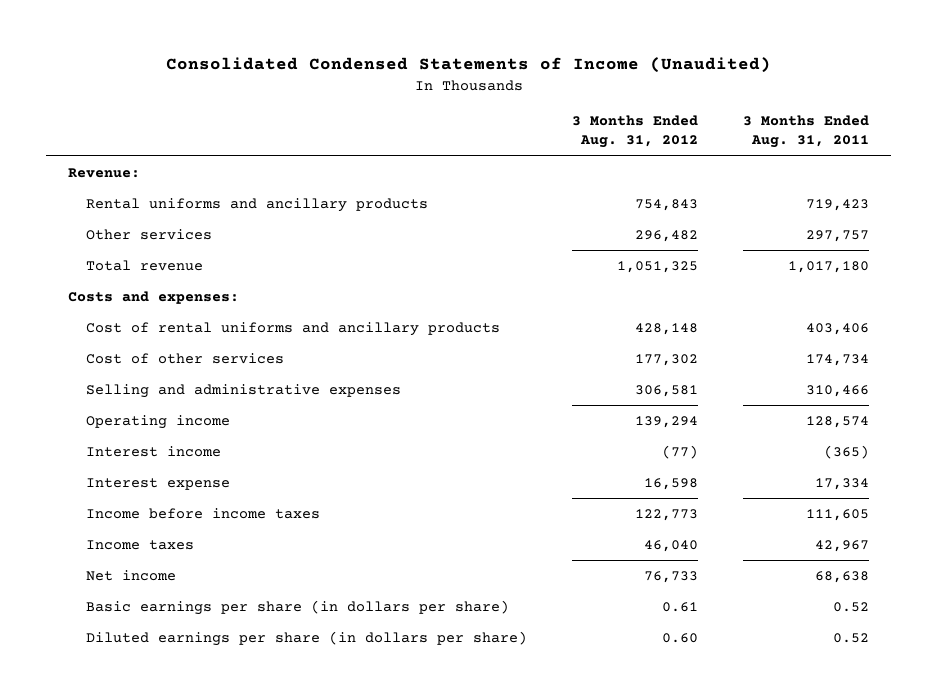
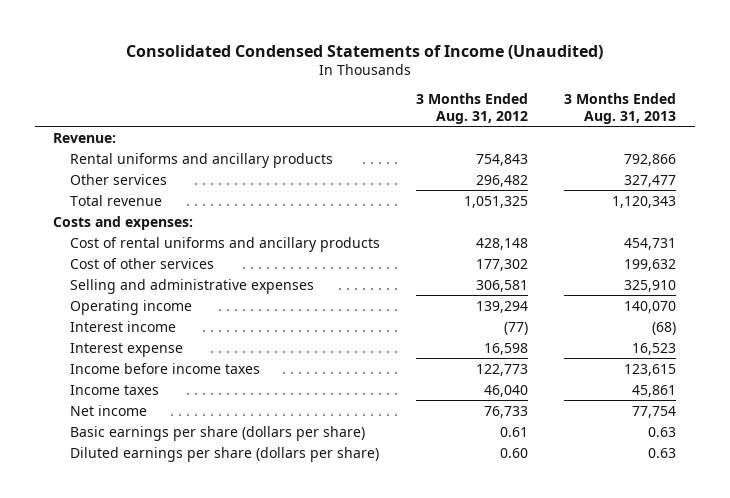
[743,115,870,149] 3 Months Ended Aug. 31, 2011 -> none
none -> [564,93,677,124] 3 Months Ended Aug. 31, 2013
[86,600,510,616] Basic earnings per share (in dollars per share) -> [69,425,365,441] Basic earnings per share (dollars per share)
[86,631,528,647] Diluted earnings per share (in dollars per share) -> [69,446,379,462] Diluted earnings per share (dollars per share)

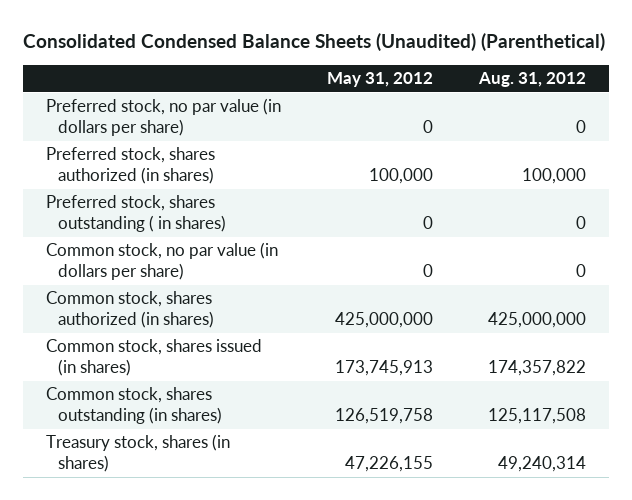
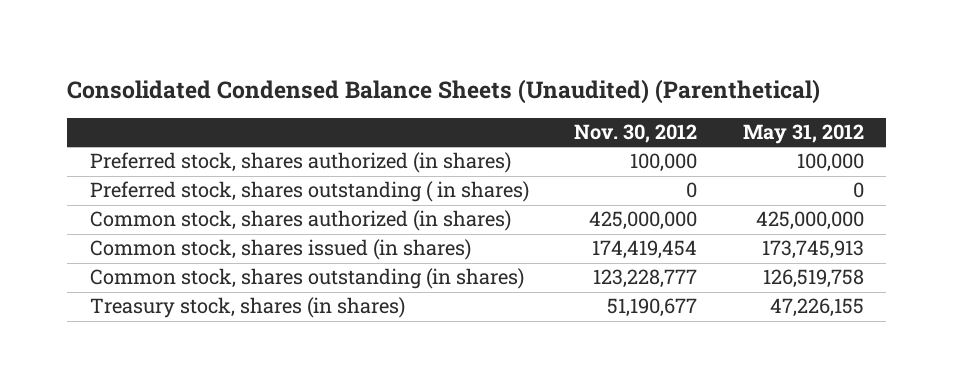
[478,72,587,88] Aug. 31, 2012 -> none
none -> [574,124,698,144] Nov. 30, 2012
[45,98,281,137] Preferred stock, no par value (in dollars per share) -> none
[45,242,278,281] Common stock, no par value (in dollars per share) -> none

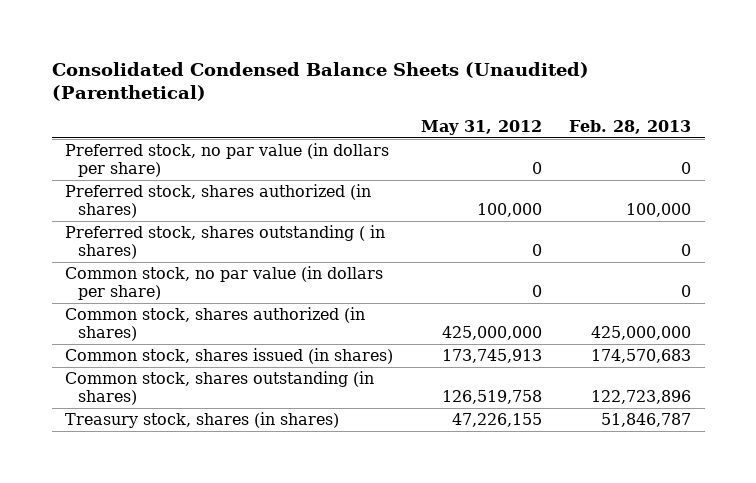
[574,124,698,144] Nov. 30, 2012 -> none
none -> [568,119,691,134] Feb. 28, 2013
none -> [65,143,390,177] Preferred stock, no par value (in dollars per share)
none -> [65,266,384,300] Common stock, no par value (in dollars per share)

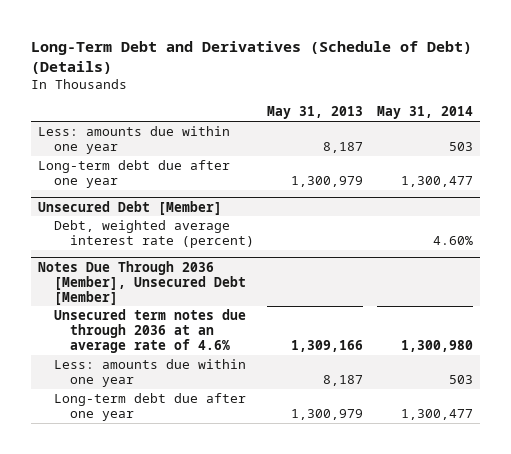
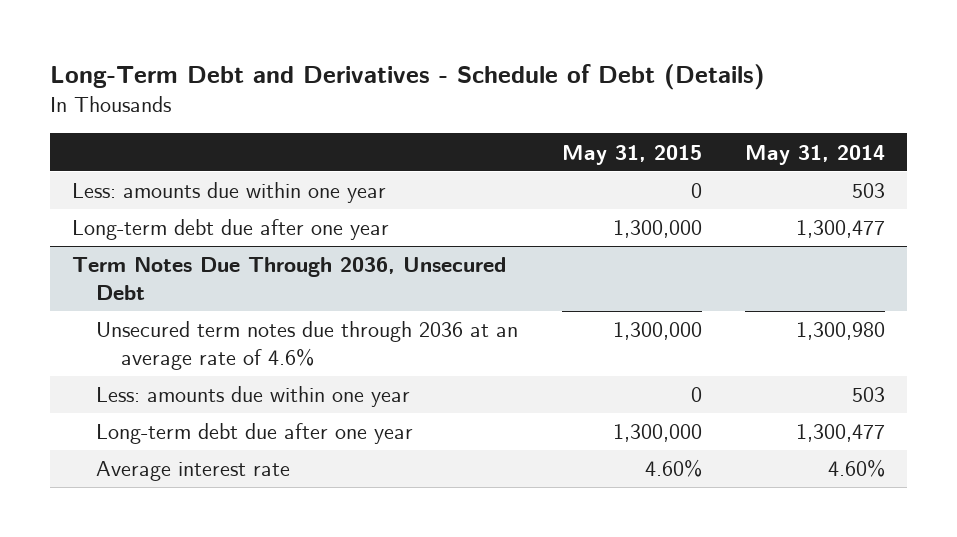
[31,40,473,74] Long-Term Debt and Derivatives (Schedule of Debt) (Details) -> [49,64,765,91] Long-Term Debt and Derivatives - Schedule of Debt (Details)
[267,106,364,120] May 31, 2013 -> none
none -> [561,144,702,165] May 31, 2015
[38,200,223,215] Unsecured Debt [Member] -> none
[53,219,254,249] Debt, weighted average interest rate (percent) -> none
[38,260,246,305] Notes Due Through 2036 [Member], Unsecured Debt [Member] -> [71,257,506,300] Term Notes Due Through 2036, Unsecured Debt
none -> [96,461,291,482] Average interest rate

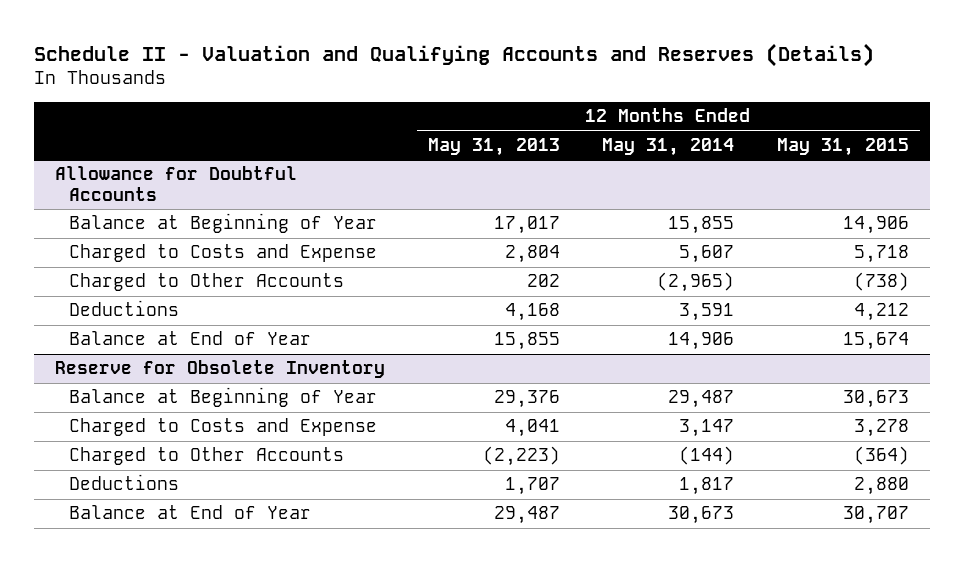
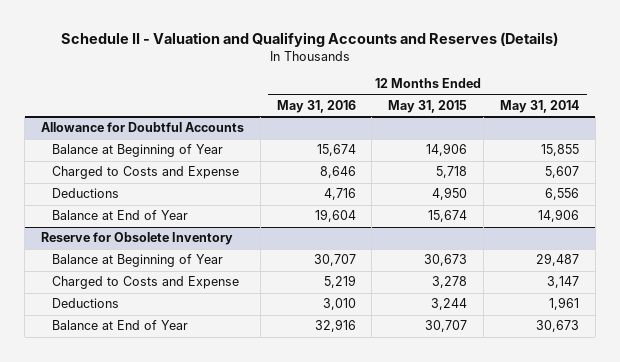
[427,138,560,157] May 31, 2013 -> none
none -> [276,99,356,113] May 31, 2016
[68,273,344,292] Charged to Other Accounts -> none
[679,303,735,322] 3,591 -> [544,188,579,201] 6,556
[853,303,909,322] 4,212 -> [432,187,468,201] 4,950
[68,447,344,466] Charged to Other Accounts -> none
[679,477,735,496] 1,817 -> [548,297,579,311] 1,961
[853,477,909,496] 2,880 -> [431,298,468,311] 3,244

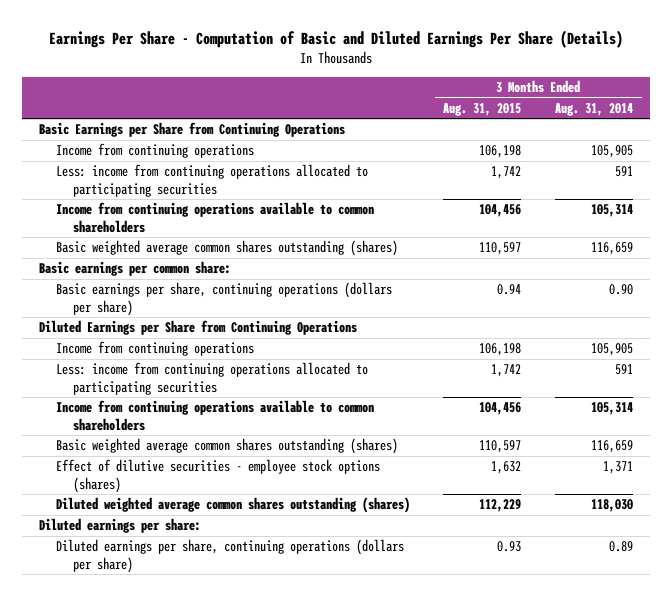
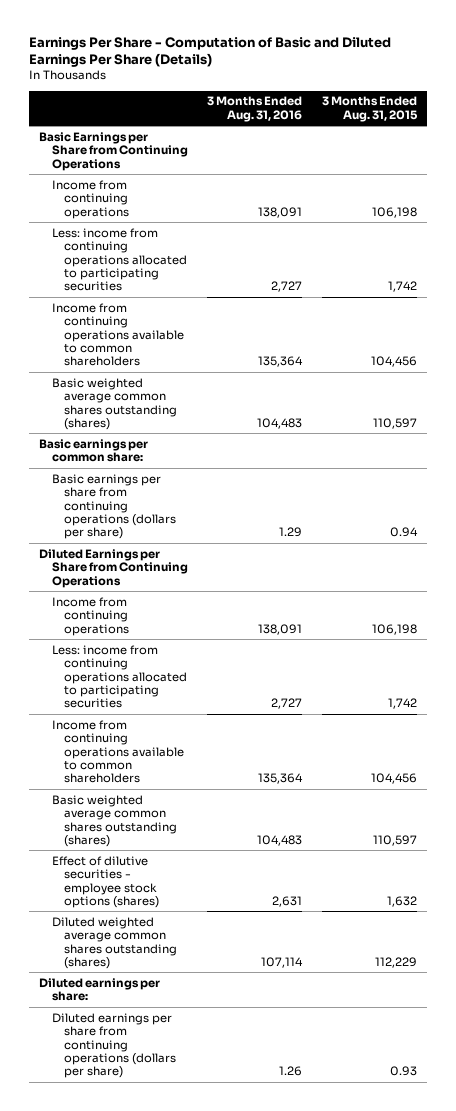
[555,102,634,116] Aug. 31, 2014 -> none
none -> [207,96,303,122] 3 Months Ended Aug. 31, 2016
[55,282,392,316] Basic earnings per share, continuing operations (dollars per share) -> [51,473,177,540] Basic earnings per share from continuing operations (dollars per share)
[55,539,404,573] Diluted earnings per share, continuing operations (dollars per share) -> [51,1012,177,1079] Diluted earnings per share from continuing operations (dollars per share)

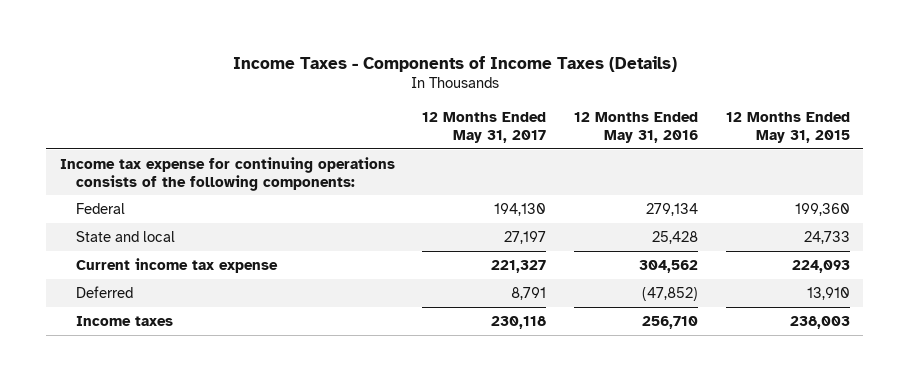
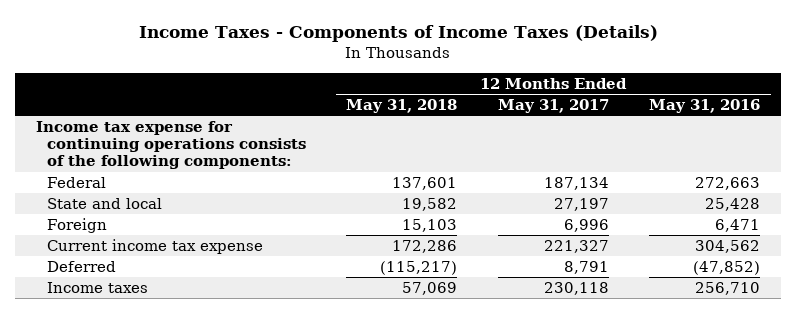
[725,112,850,143] 12 Months Ended May 31, 2015 -> none
none -> [346,99,458,114] May 31, 2018
[494,202,547,216] 194,130 -> [543,177,609,191] 187,134
[645,202,698,216] 279,134 -> [695,177,761,191] 272,663
none -> [46,218,107,234] Foreign

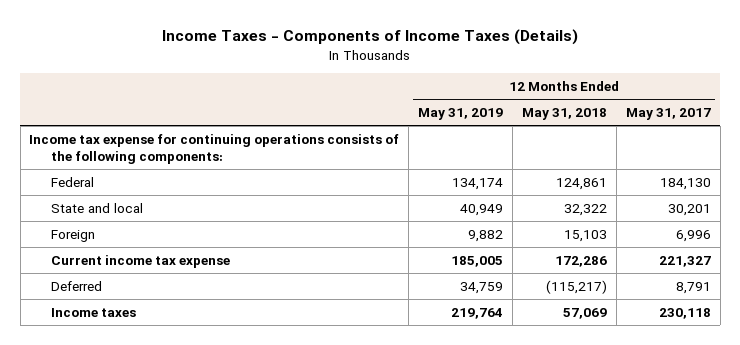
[649,99,761,114] May 31, 2016 -> none
none -> [418,108,504,121] May 31, 2019
[392,177,458,191] 137,601 -> [555,177,607,190] 124,861
[543,177,609,191] 187,134 -> [659,177,711,190] 184,130
[402,198,458,212] 19,582 -> [563,203,607,216] 32,322
[553,198,609,212] 27,197 -> [667,203,711,216] 30,201

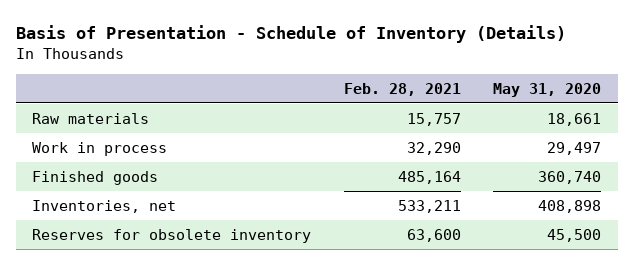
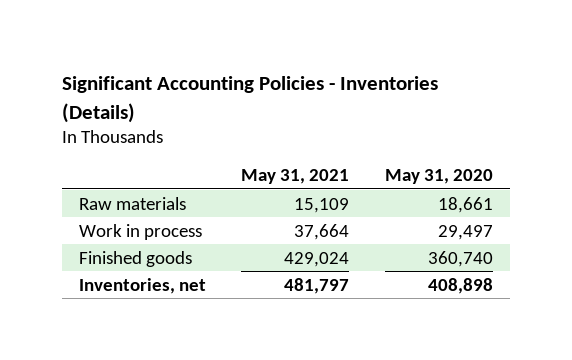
[15,24,566,43] Basis of Presentation - Schedule of Inventory (Details) -> [61,76,438,123] Significant Accounting Policies - Inventories (Details)
[343,83,461,97] Feb. 28, 2021 -> none
none -> [241,169,350,185] May 31, 2021
[32,228,312,243] Reserves for obsolete inventory -> none

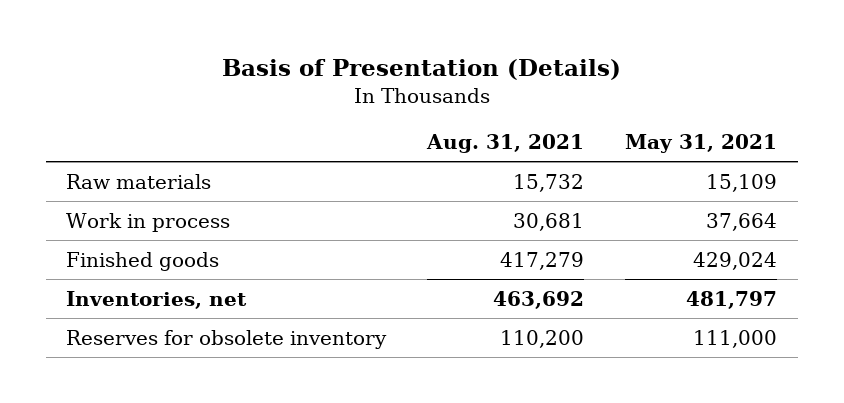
[61,76,438,123] Significant Accounting Policies - Inventories (Details) -> [221,59,621,81] Basis of Presentation (Details)
[384,169,493,185] May 31, 2020 -> none
none -> [426,134,585,154] Aug. 31, 2021
none -> [66,329,388,349] Reserves for obsolete inventory

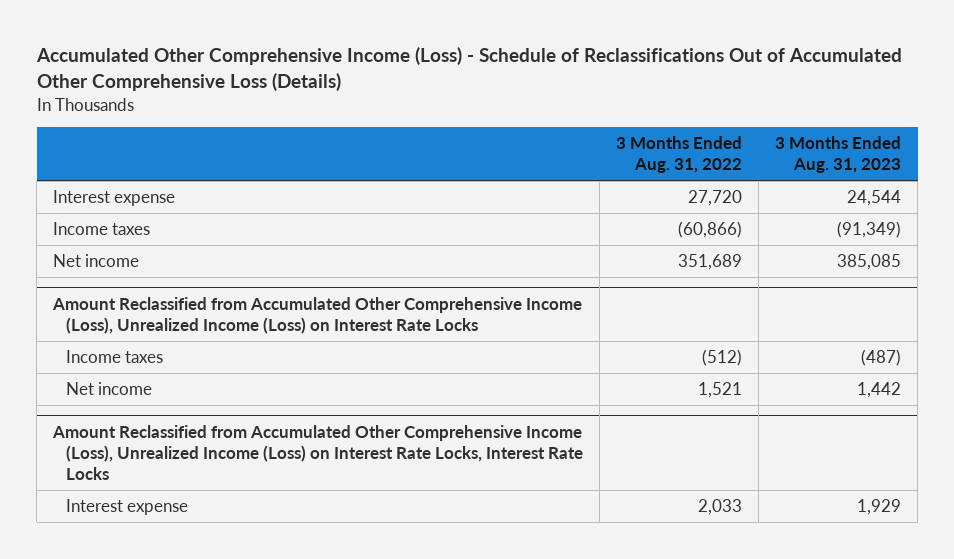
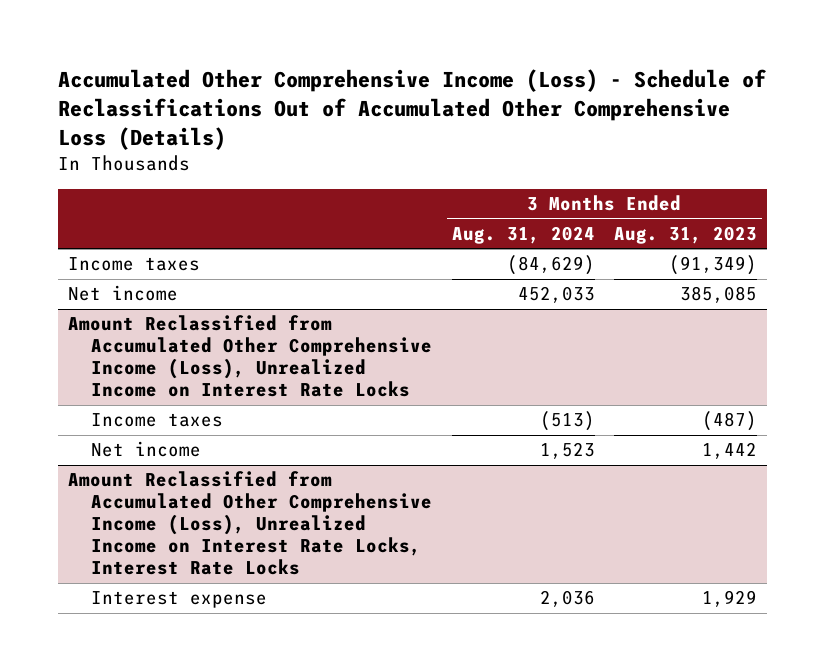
[616,136,743,174] 3 Months Ended Aug. 31, 2022 -> none
none -> [451,226,595,245] Aug. 31, 2024
[53,189,176,206] Interest expense -> none
[52,296,583,334] Amount Reclassified from Accumulated Other Comprehensive Income (Loss), Unrealized Income (Loss) on Interest Rate Locks -> [67,315,433,398] Amount Reclassified from Accumulated Other Comprehensive Income (Loss), Unrealized Income on Interest Rate Locks
[52,424,584,480] Amount Reclassified from Accumulated Other Comprehensive Income (Loss), Unrealized Income (Loss) on Interest Rate Locks, Interest Rate Locks -> [67,471,433,576] Amount Reclassified from Accumulated Other Comprehensive Income (Loss), Unrealized Income on Interest Rate Locks, Interest Rate Locks

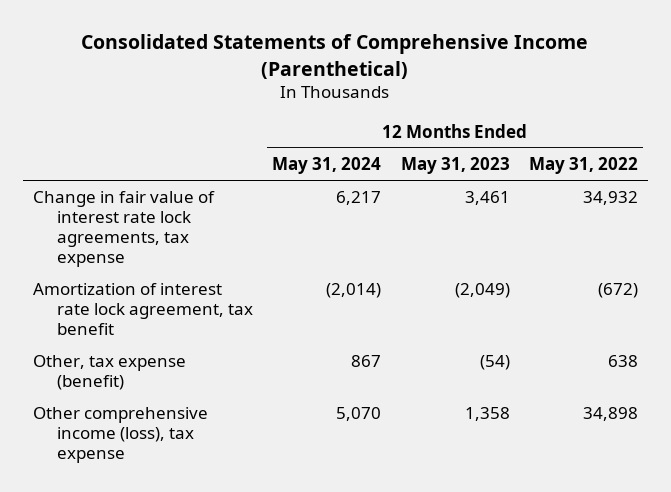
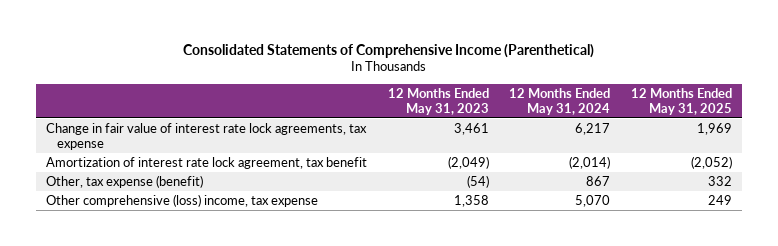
[528,157,638,175] May 31, 2022 -> none
none -> [630,87,732,115] 12 Months Ended May 31, 2025
[32,407,208,463] Other comprehensive income (loss), tax expense -> [45,194,318,208] Other comprehensive (loss) income, tax expense

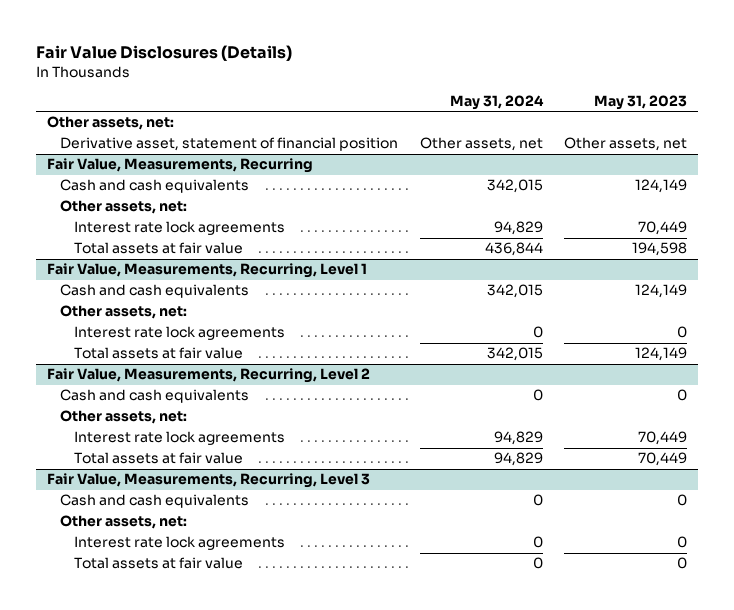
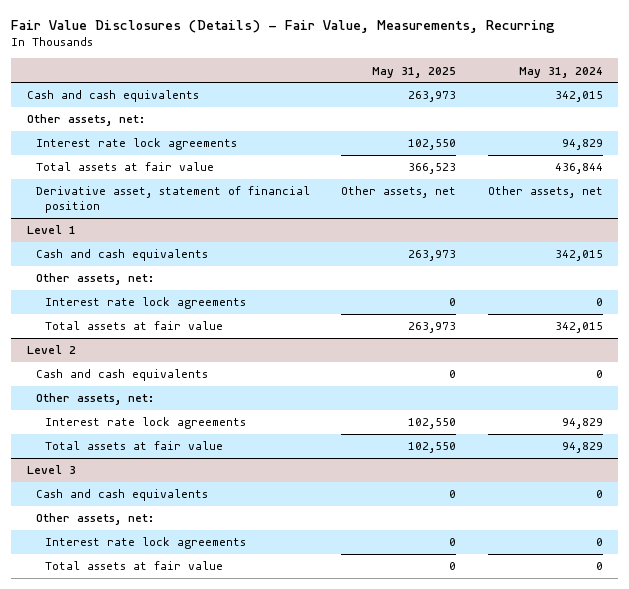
[35,44,292,61] Fair Value Disclosures (Details) -> [10,19,555,33] Fair Value Disclosures (Details) - Fair Value, Measurements, Recurring
[593,95,687,111] May 31, 2023 -> none
none -> [372,66,457,78] May 31, 2025
[46,116,174,131] Other assets, net: -> none
[46,158,313,174] Fair Value, Measurements, Recurring -> none
[46,263,367,279] Fair Value, Measurements, Recurring, Level 1 -> none
[60,137,399,152] Derivative asset, statement of financial position -> [35,186,310,214] Derivative asset, statement of financial position
none -> [26,225,76,235] Level 1
[46,368,370,384] Fair Value, Measurements, Recurring, Level 2 -> none
none -> [26,345,76,355] Level 2
[46,473,370,489] Fair Value, Measurements, Recurring, Level 3 -> none
none -> [26,465,76,475] Level 3

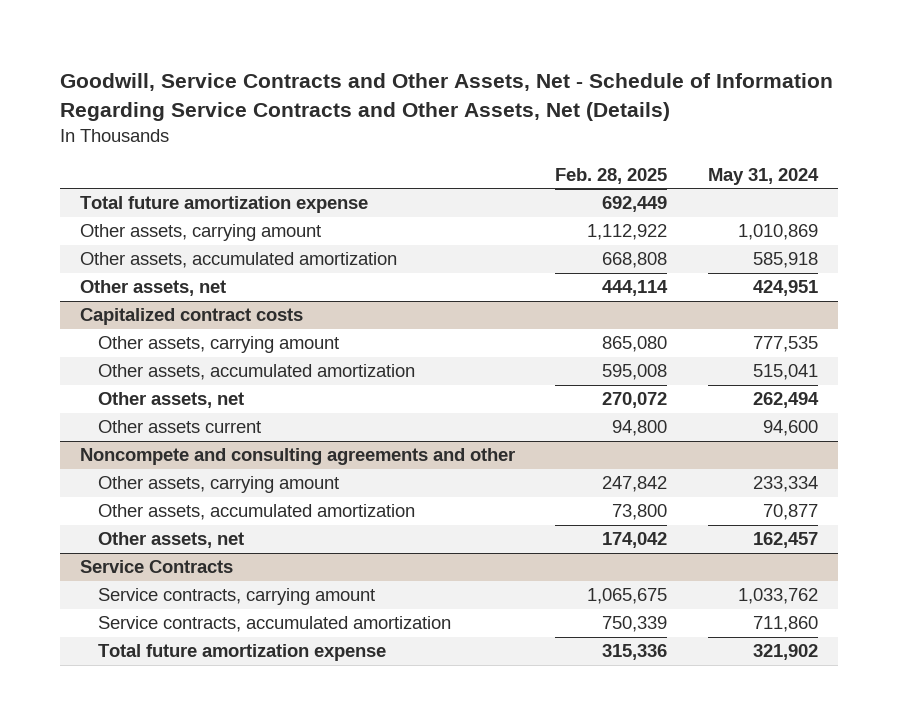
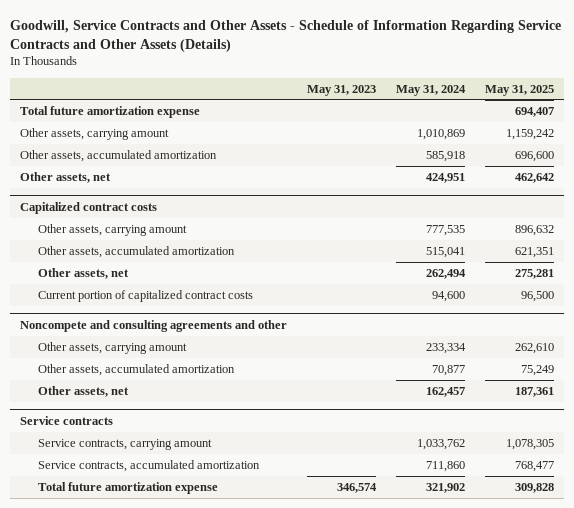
[59,73,833,121] Goodwill, Service Contracts and Other Assets, Net - Schedule of Information Regarding Service Contracts and Other Assets, Net (Details) -> [10,19,562,52] Goodwill, Service Contracts and Other Assets - Schedule of Information Regarding Service Contracts and Other Assets (Details)
[555,167,668,184] Feb. 28, 2025 -> none
none -> [307,84,377,96] May 31, 2023
none -> [484,84,554,96] May 31, 2025
[98,420,262,434] Other assets current -> [37,289,253,302] Current portion of capitalized contract costs
[79,560,233,574] Service Contracts -> [20,415,114,425] Service contracts

